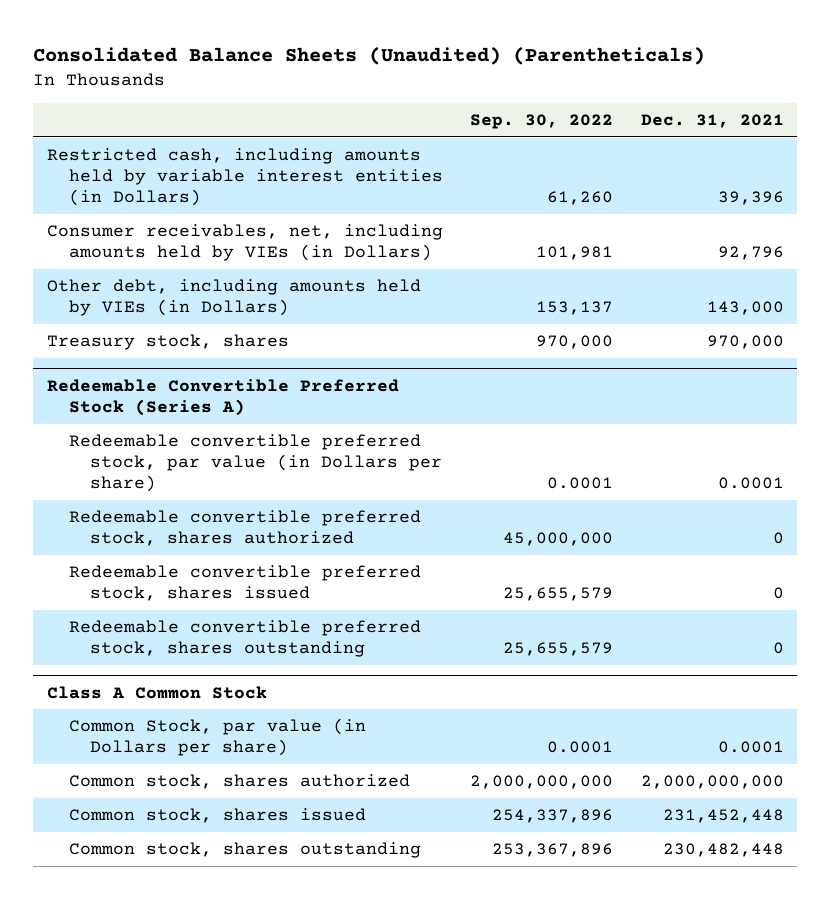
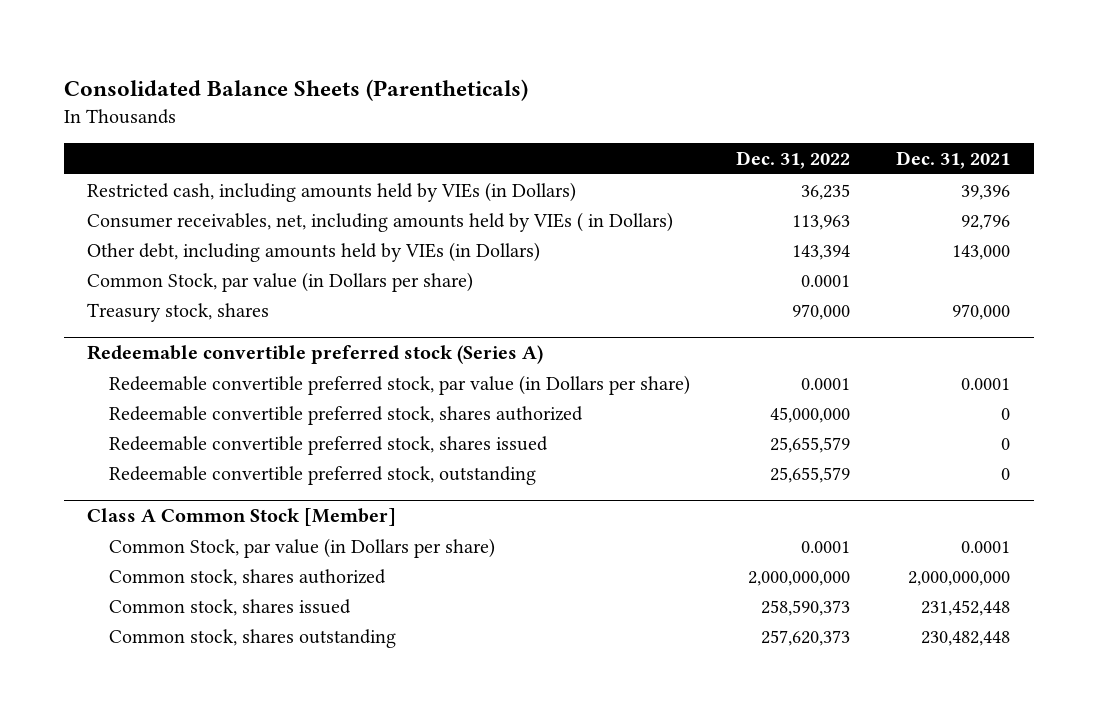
[33,46,706,65] Consolidated Balance Sheets (Unaudited) (Parentheticals) -> [64,78,529,101] Consolidated Balance Sheets (Parentheticals)
[470,114,614,130] Sep. 30, 2022 -> none
none -> [736,151,851,170] Dec. 31, 2022
[46,148,443,207] Restricted cash, including amounts held by variable interest entities (in Dollars) -> [87,181,577,202] Restricted cash, including amounts held by VIEs (in Dollars)
[46,224,443,262] Consumer receivables, net, including amounts held by VIEs (in Dollars) -> [87,211,674,232] Consumer receivables, net, including amounts held by VIEs ( in Dollars)
none -> [87,271,474,292] Common Stock, par value (in Dollars per share)
[46,378,399,416] Redeemable Convertible Preferred Stock (Series A) -> [87,345,544,365] Redeemable convertible preferred stock (Series A)
[68,620,421,658] Redeemable convertible preferred stock, shares outstanding -> [109,465,537,485] Redeemable convertible preferred stock, outstanding
[46,685,267,699] Class A Common Stock -> [87,508,397,527] Class A Common Stock [Member]

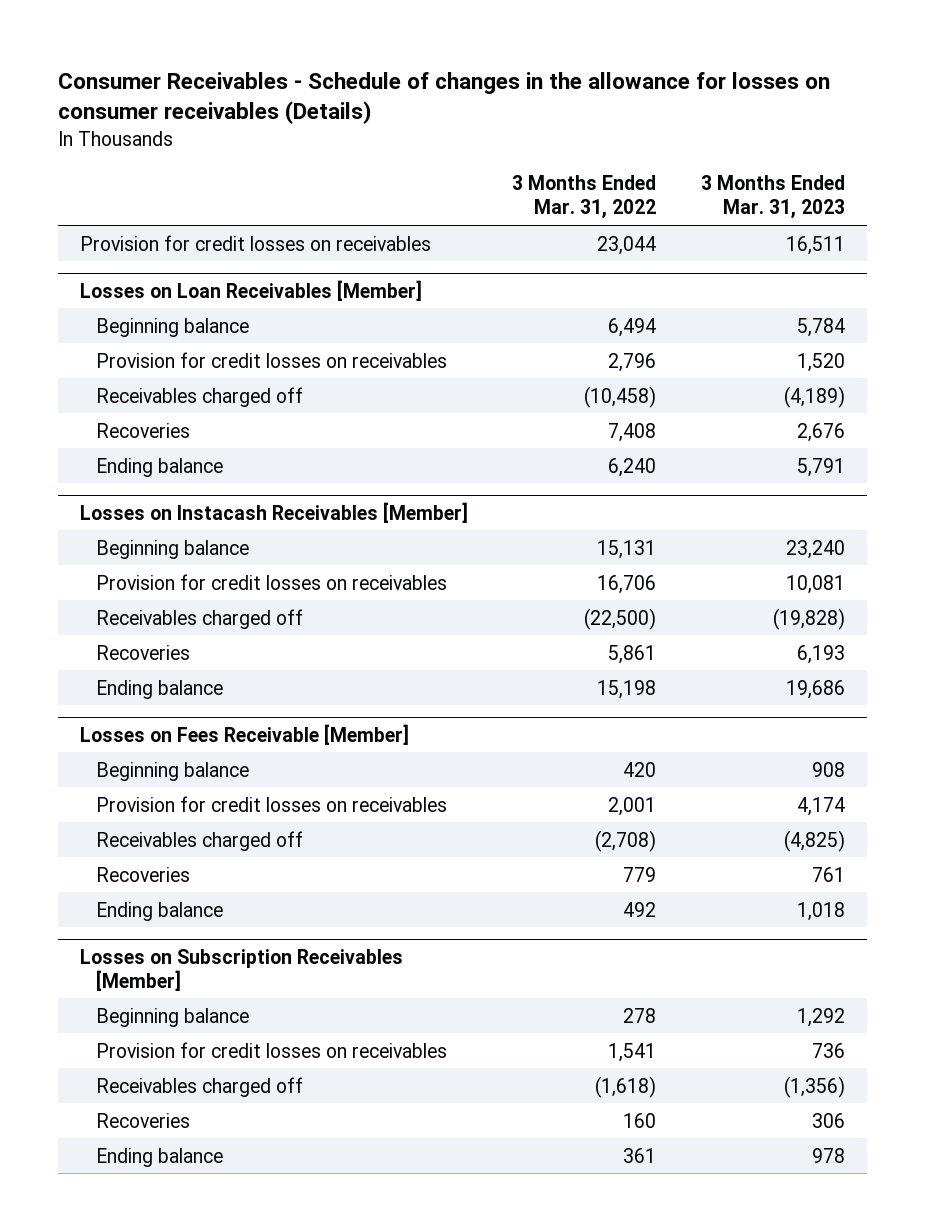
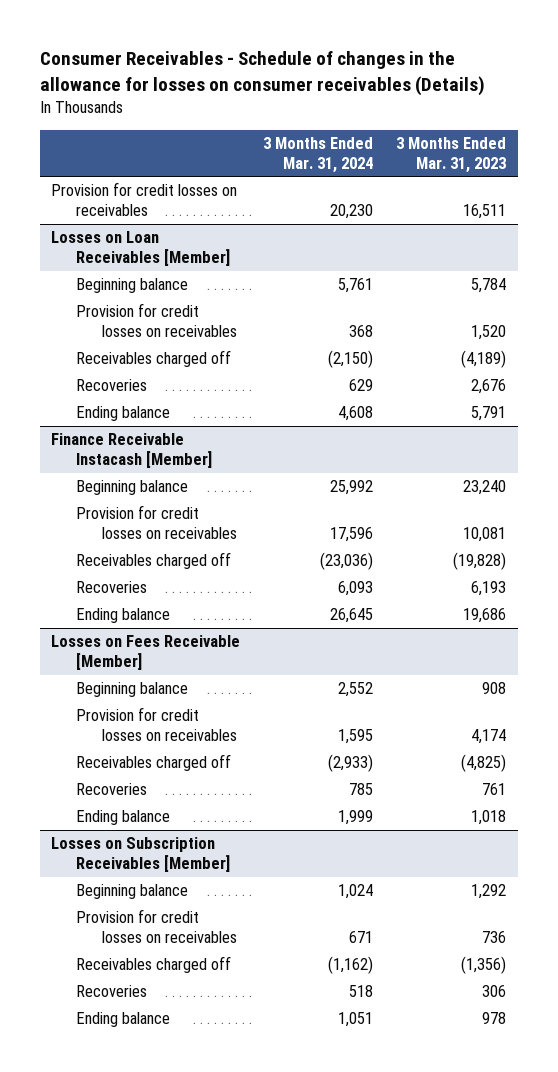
[512,175,657,220] 3 Months Ended Mar. 31, 2022 -> none
none -> [263,137,374,173] 3 Months Ended Mar. 31, 2024
[80,501,469,523] Losses on Instacash Receivables [Member] -> [51,433,213,469] Finance Receivable Instacash [Member]

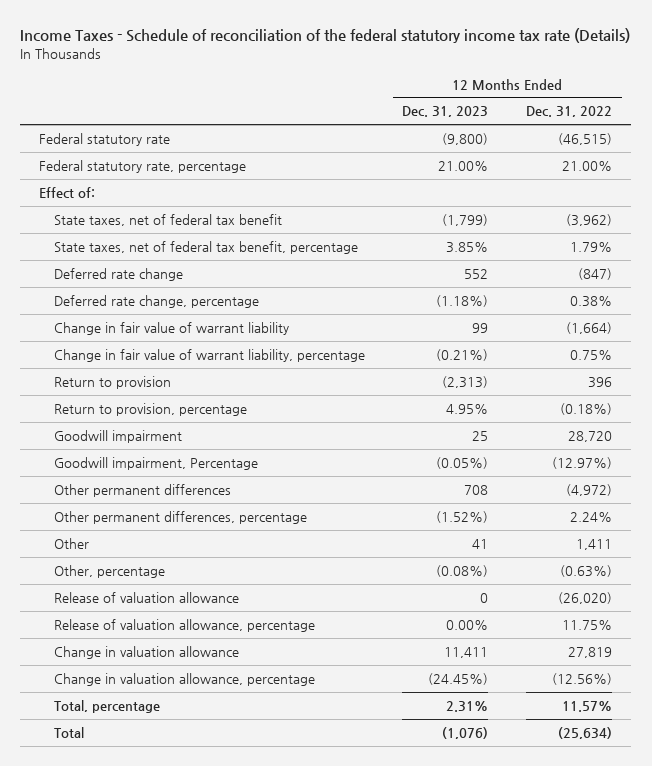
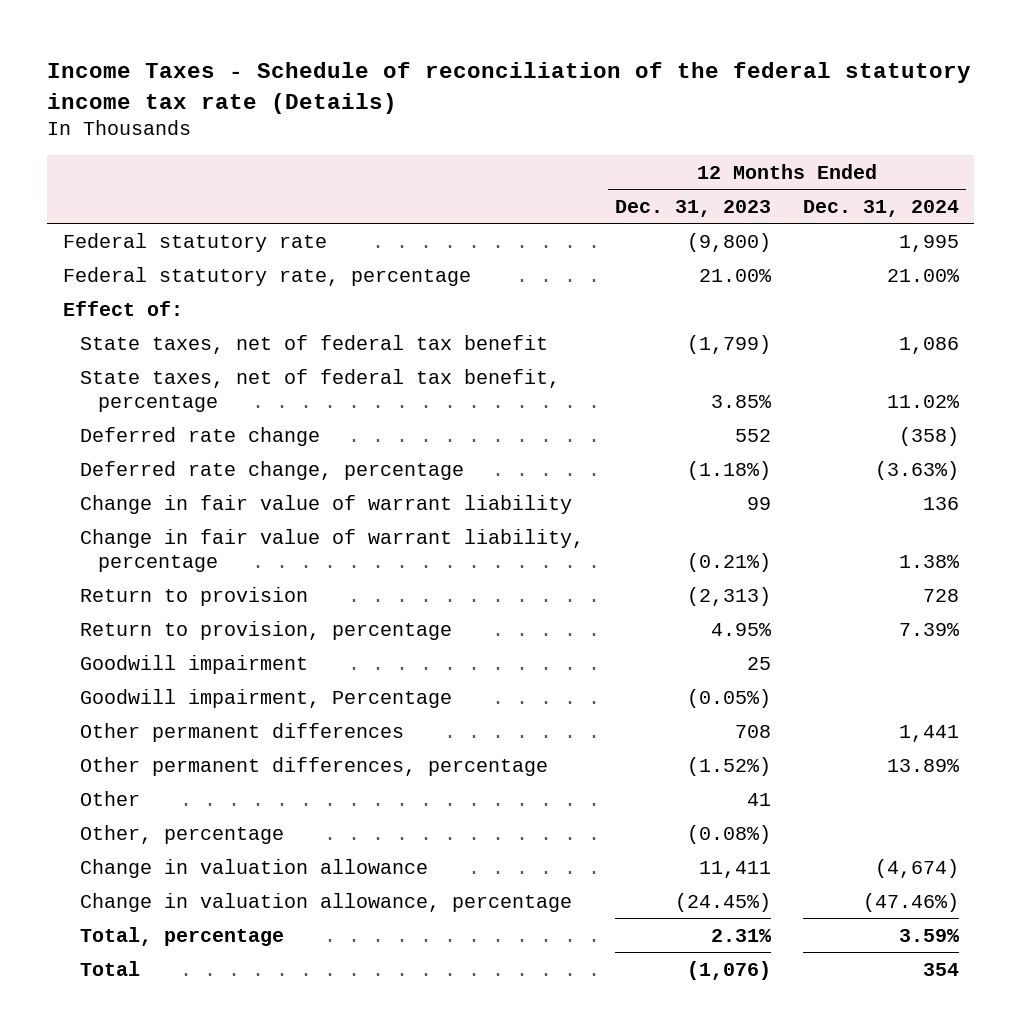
[526,106,613,118] Dec. 31, 2022 -> none
none -> [802,199,959,217] Dec. 31, 2024
[53,591,239,603] Release of valuation allowance -> none
[53,618,315,632] Release of valuation allowance, percentage -> none

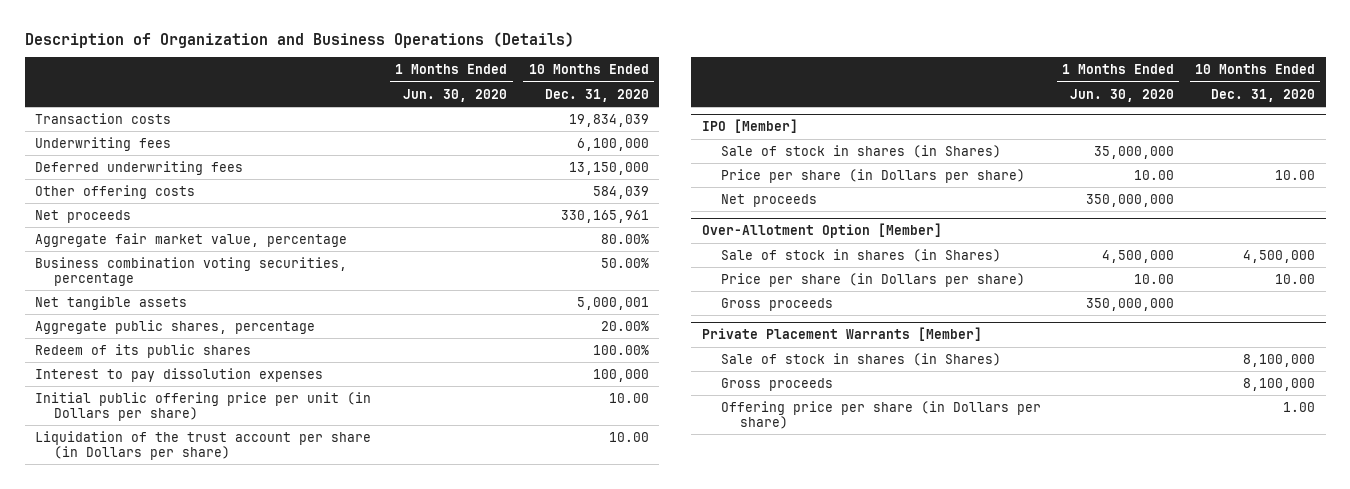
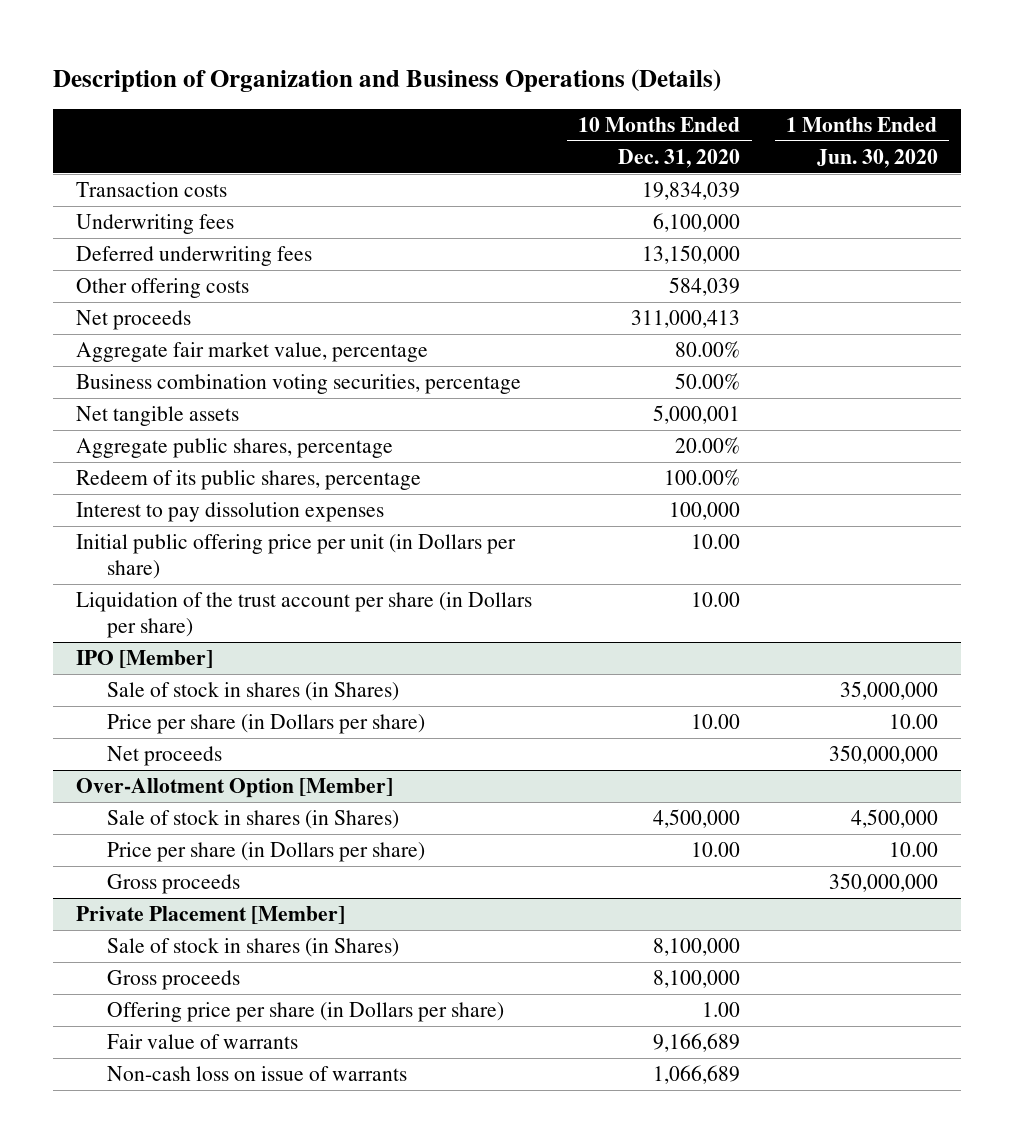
[560,209,649,223] 330,165,961 -> [631,310,741,329] 311,000,413
[35,343,252,358] Redeem of its public shares -> [76,470,422,491] Redeem of its public shares, percentage
[701,327,982,342] Private Placement Warrants [Member] -> [76,906,346,925] Private Placement [Member]
none -> [107,1034,299,1050] Fair value of warrants
none -> [107,1066,408,1082] Non-cash loss on issue of warrants

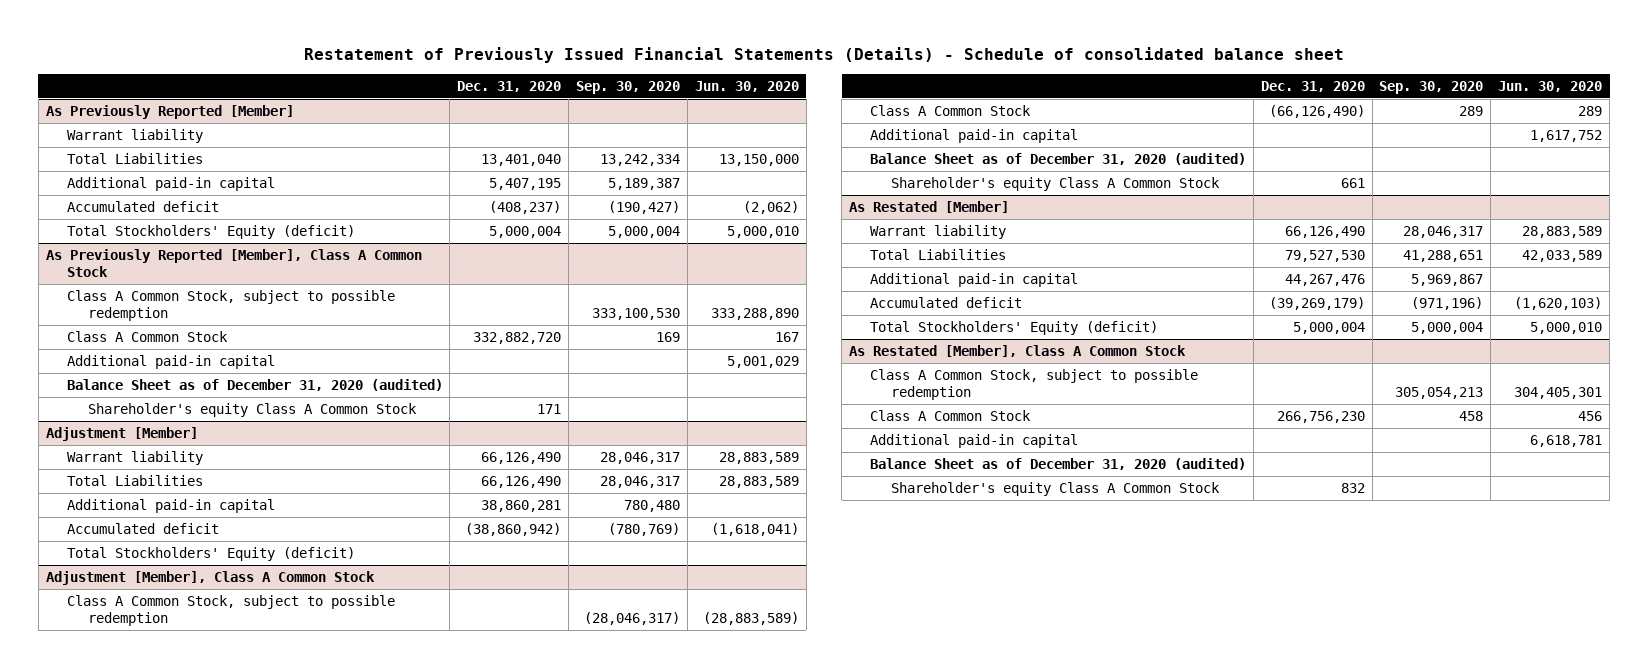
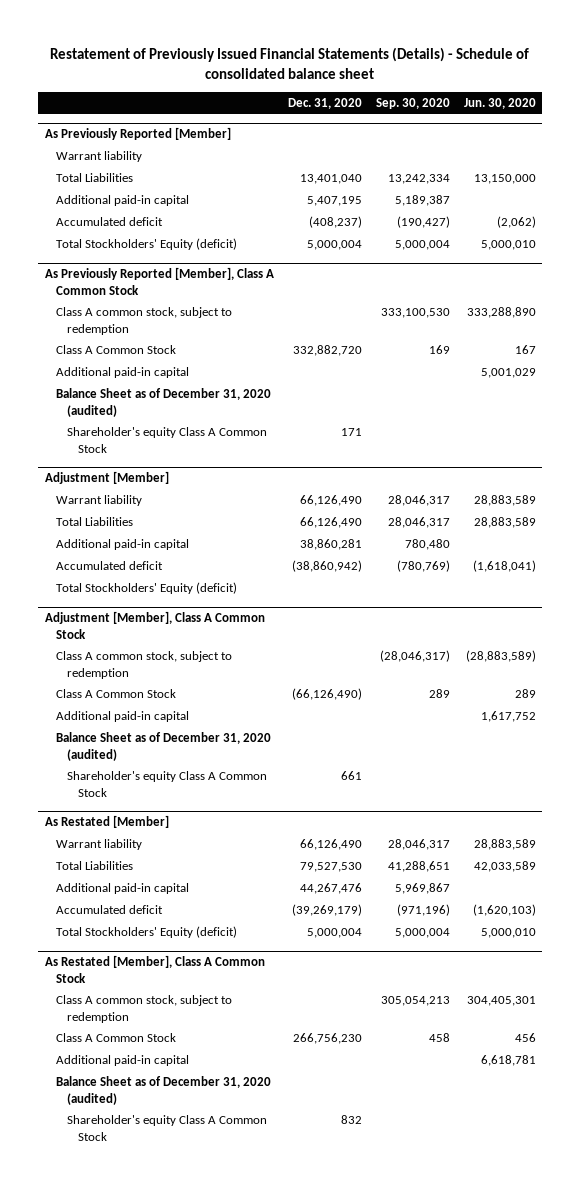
[66,290,395,322] Class A Common Stock, subject to possible redemption -> [56,307,233,335] Class A common stock, subject to redemption
[66,595,395,627] Class A Common Stock, subject to possible redemption -> [56,651,233,679] Class A common stock, subject to redemption
[869,369,1198,401] Class A Common Stock, subject to possible redemption -> [56,995,233,1023] Class A common stock, subject to redemption

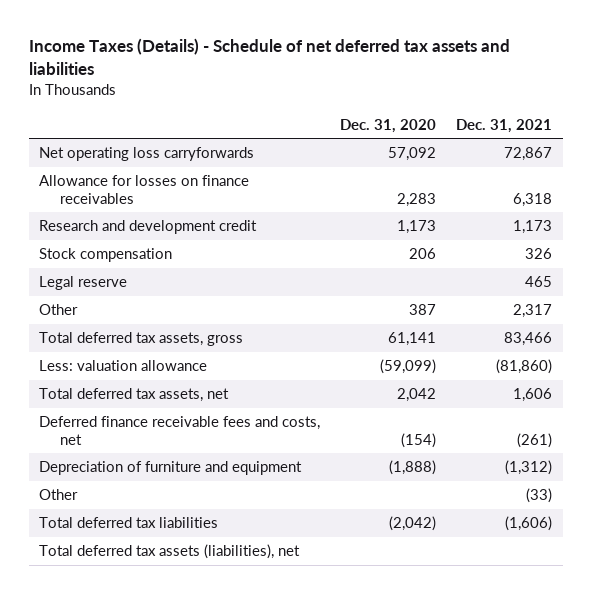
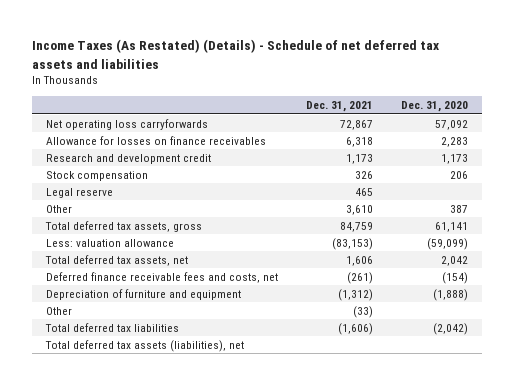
[28,38,510,76] Income Taxes (Details) - Schedule of net deferred tax assets and liabilities -> [32,39,440,69] Income Taxes (As Restated) (Details) - Schedule of net deferred tax assets and liabilities
[513,304,553,319] 2,317 -> [346,204,374,215] 3,610
[504,332,553,347] 83,466 -> [340,221,374,232] 84,759
[496,359,553,375] (81,860) -> [332,237,374,250] (83,153)

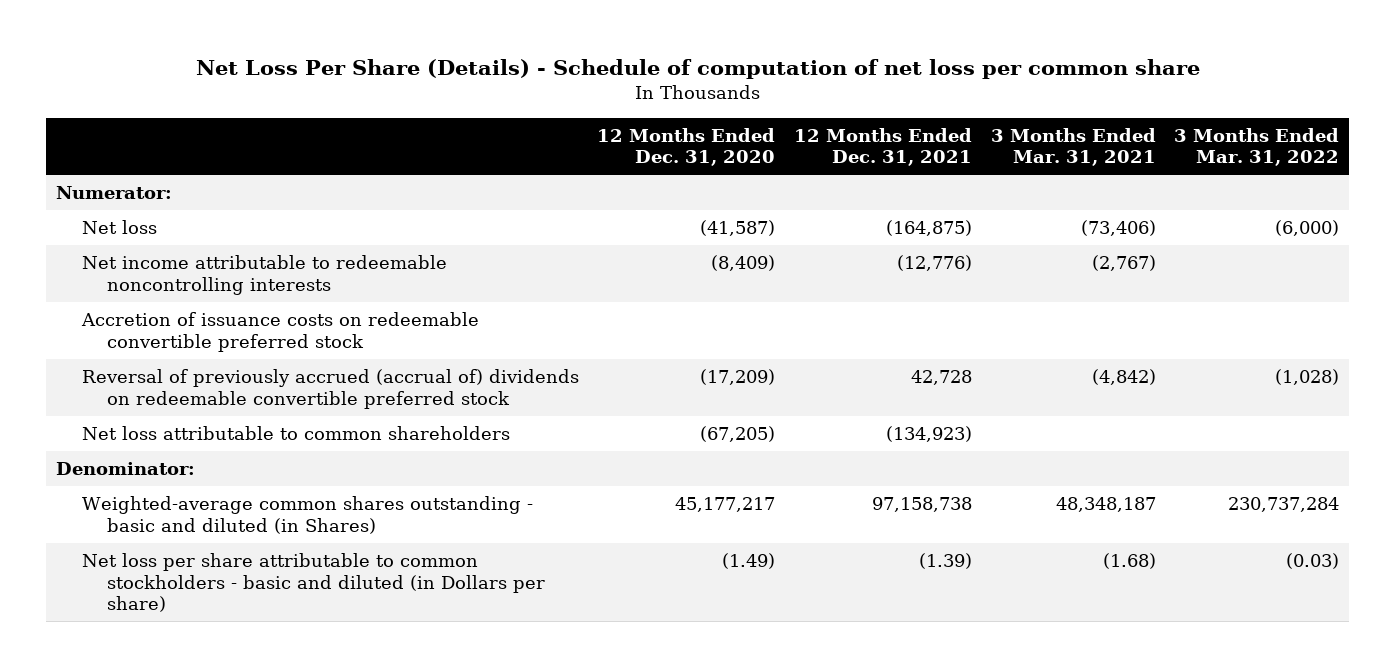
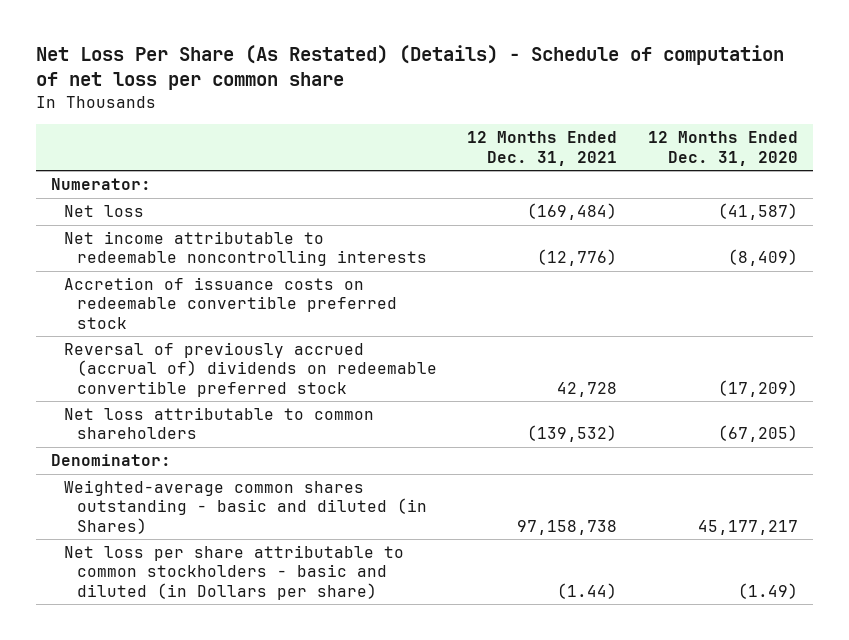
[195,58,1200,79] Net Loss Per Share (Details) - Schedule of computation of net loss per common share -> [36,45,785,91] Net Loss Per Share (As Restated) (Details) - Schedule of computation of net loss per common share
[990,127,1156,167] 3 Months Ended Mar. 31, 2021 -> none
[1174,127,1340,167] 3 Months Ended Mar. 31, 2022 -> none
[885,220,972,237] (164,875) -> [527,203,618,221] (169,484)
[885,426,972,443] (134,923) -> [527,425,618,443] (139,532)
[918,553,972,570] (1.39) -> [557,582,618,599] (1.44)

